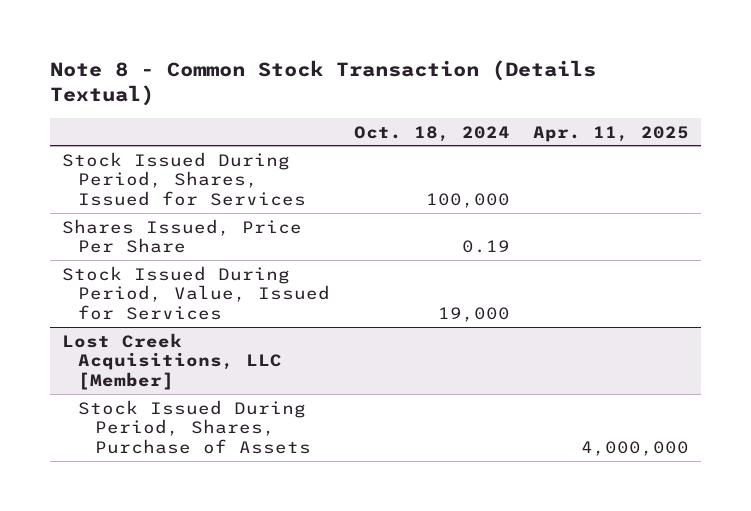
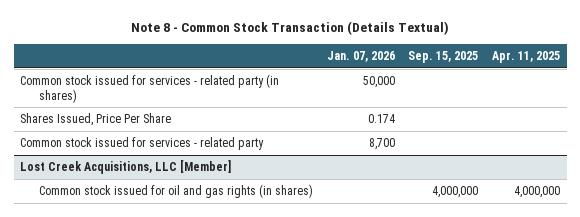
[353,125,510,142] Oct. 18, 2024 -> none
none -> [326,50,395,62] Jan. 07, 2026
none -> [408,50,479,63] Sep. 15, 2025
[61,151,307,207] Stock Issued During Period, Shares, Issued for Services -> [20,74,280,103] Common stock issued for services - related party (in shares)
[61,265,331,321] Stock Issued During Period, Value, Issued for Services -> [20,137,265,151] Common stock issued for services - related party
[78,399,311,455] Stock Issued During Period, Shares, Purchase of Assets -> [39,184,314,199] Common stock issued for oil and gas rights (in shares)

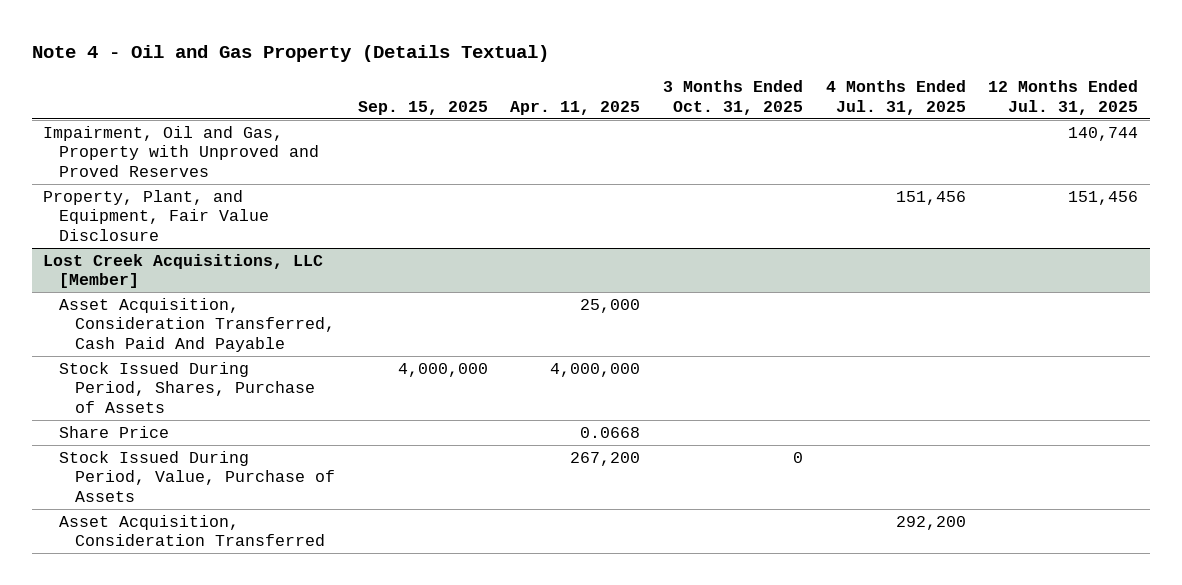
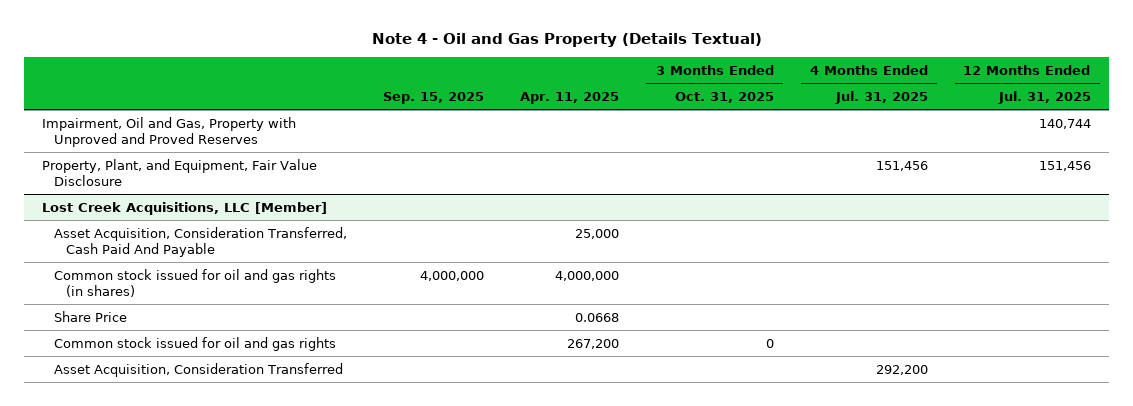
[59,362,315,413] Stock Issued During Period, Shares, Purchase of Assets -> [53,268,336,298] Common stock issued for oil and gas rights (in shares)
[59,451,335,502] Stock Issued During Period, Value, Purchase of Assets -> [53,336,336,351] Common stock issued for oil and gas rights

